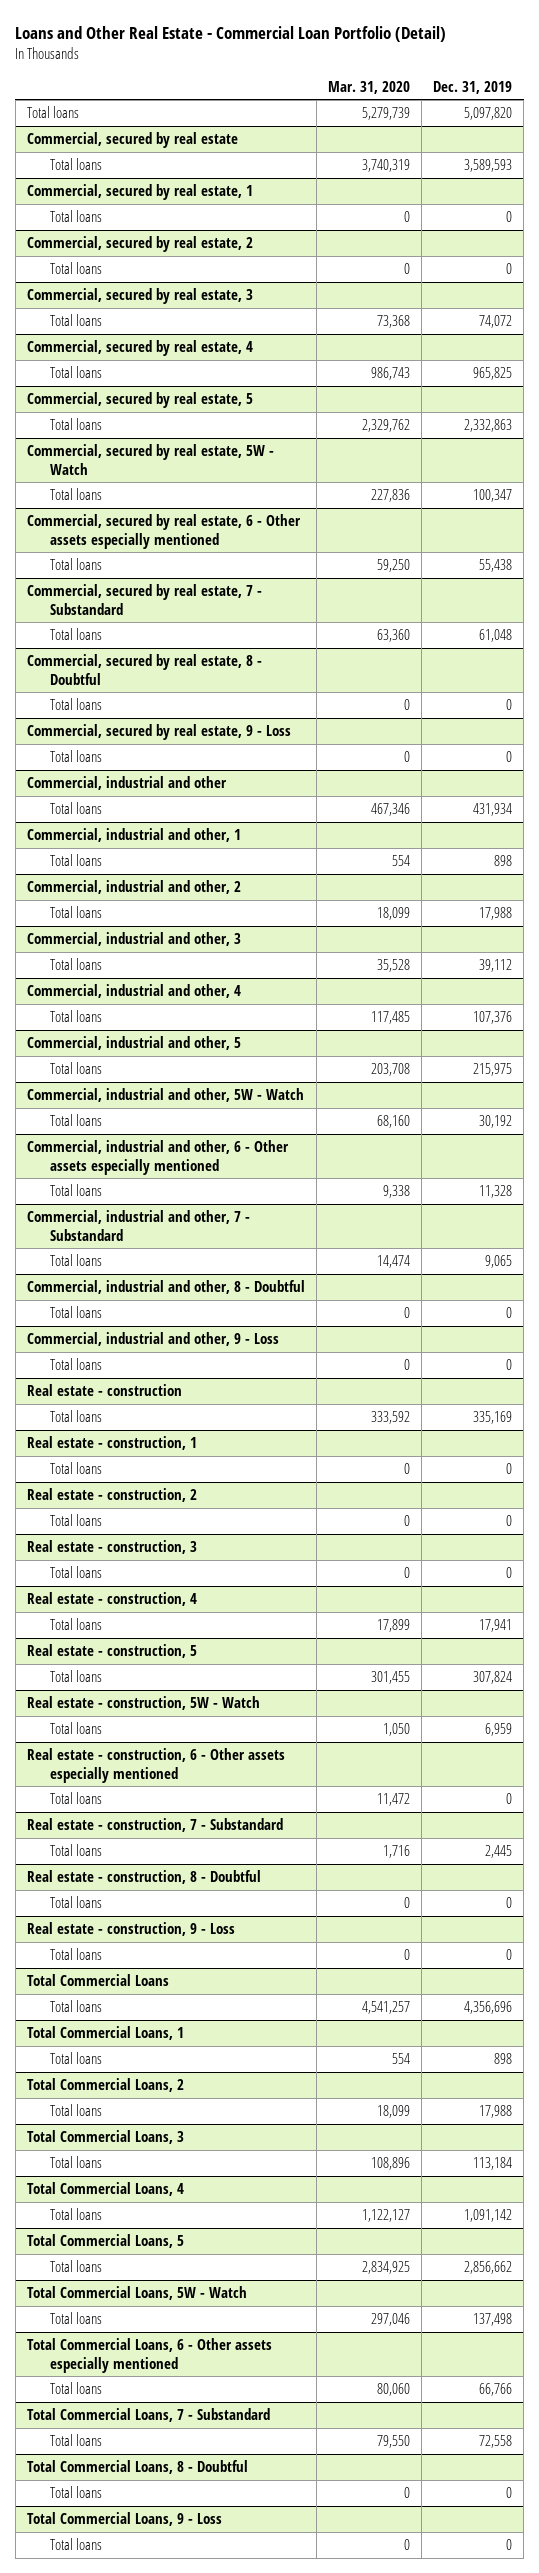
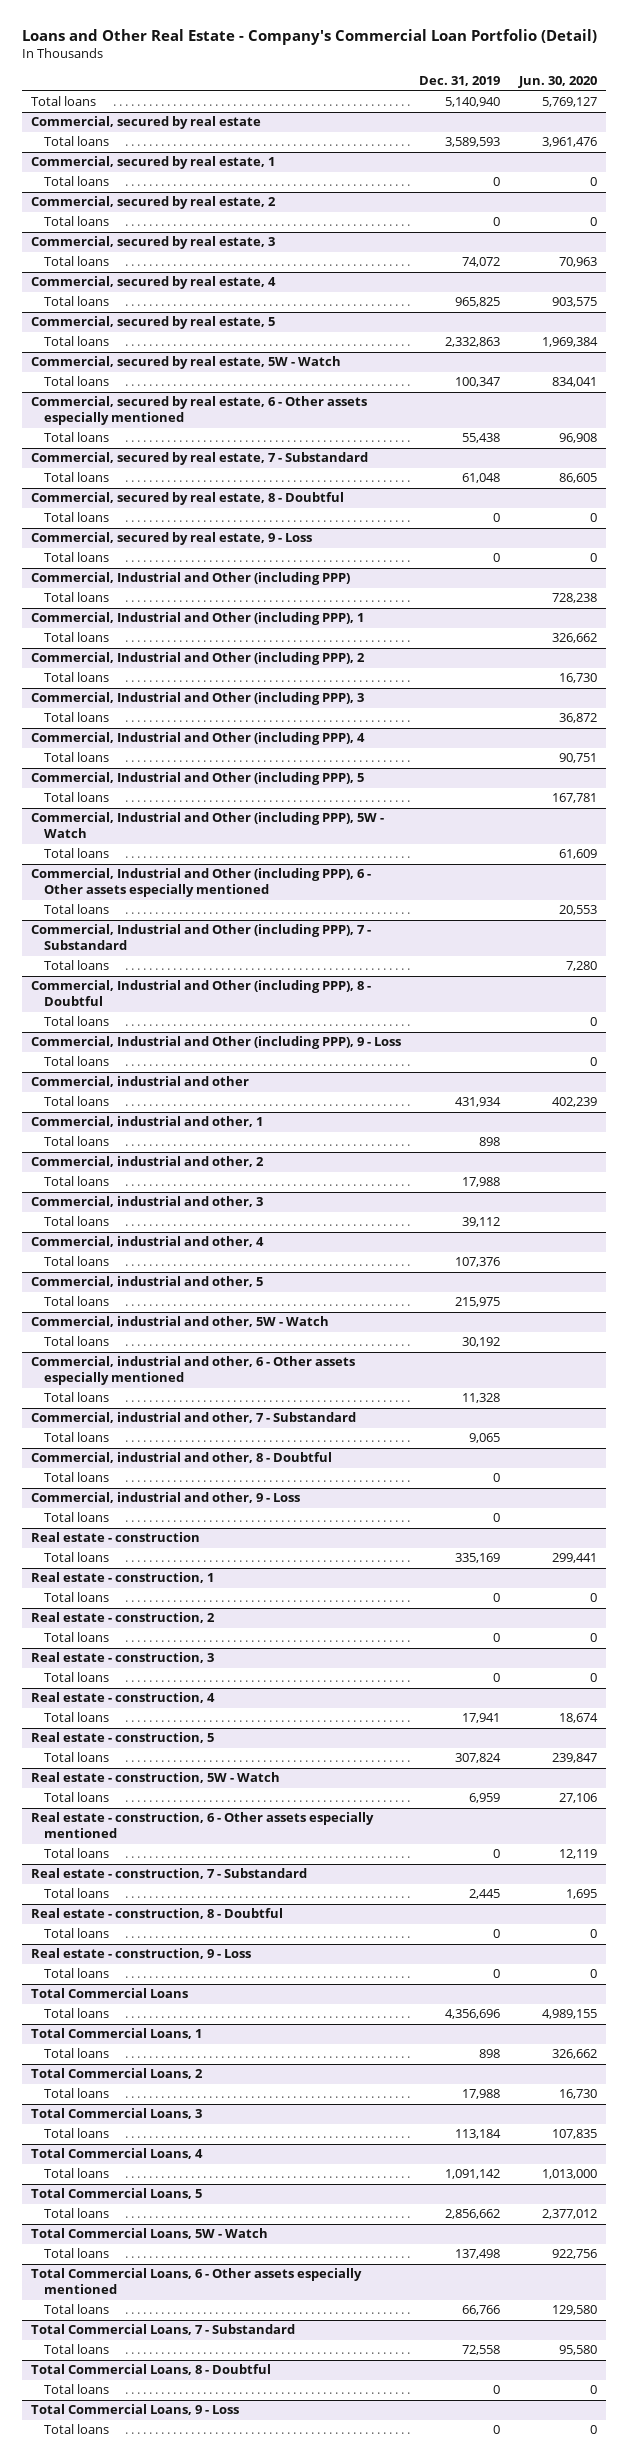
[15,25,447,42] Loans and Other Real Estate - Commercial Loan Portfolio (Detail) -> [21,29,597,46] Loans and Other Real Estate - Company's Commercial Loan Portfolio (Detail)
[327,80,410,94] Mar. 31, 2020 -> none
none -> [517,76,597,89] Jun. 30, 2020
[464,107,513,121] 5,097,820 -> [445,97,501,108] 5,140,940
none -> [30,572,350,586] Commercial, Industrial and Other (including PPP)
none -> [43,592,109,603] Total loans
none -> [30,612,364,626] Commercial, Industrial and Other (including PPP), 1
none -> [43,632,109,643] Total loans
none -> [30,652,365,666] Commercial, Industrial and Other (including PPP), 2
none -> [43,672,109,683] Total loans
none -> [30,692,364,706] Commercial, Industrial and Other (including PPP), 3
none -> [43,712,109,723] Total loans
none -> [30,732,365,746] Commercial, Industrial and Other (including PPP), 4
none -> [43,752,109,763] Total loans
none -> [30,772,364,786] Commercial, Industrial and Other (including PPP), 5
none -> [43,792,109,803] Total loans
none -> [30,812,384,839] Commercial, Industrial and Other (including PPP), 5W - Watch
none -> [43,848,109,859] Total loans
none -> [30,868,371,898] Commercial, Industrial and Other (including PPP), 6 - Other assets especially mentioned
none -> [43,904,109,915] Total loans
none -> [30,924,371,951] Commercial, Industrial and Other (including PPP), 7 - Substandard
none -> [43,960,109,971] Total loans
none -> [30,980,371,1007] Commercial, Industrial and Other (including PPP), 8 - Doubtful
none -> [43,1016,109,1027] Total loans
none -> [30,1036,401,1050] Commercial, Industrial and Other (including PPP), 9 - Loss
none -> [43,1056,109,1067] Total loans

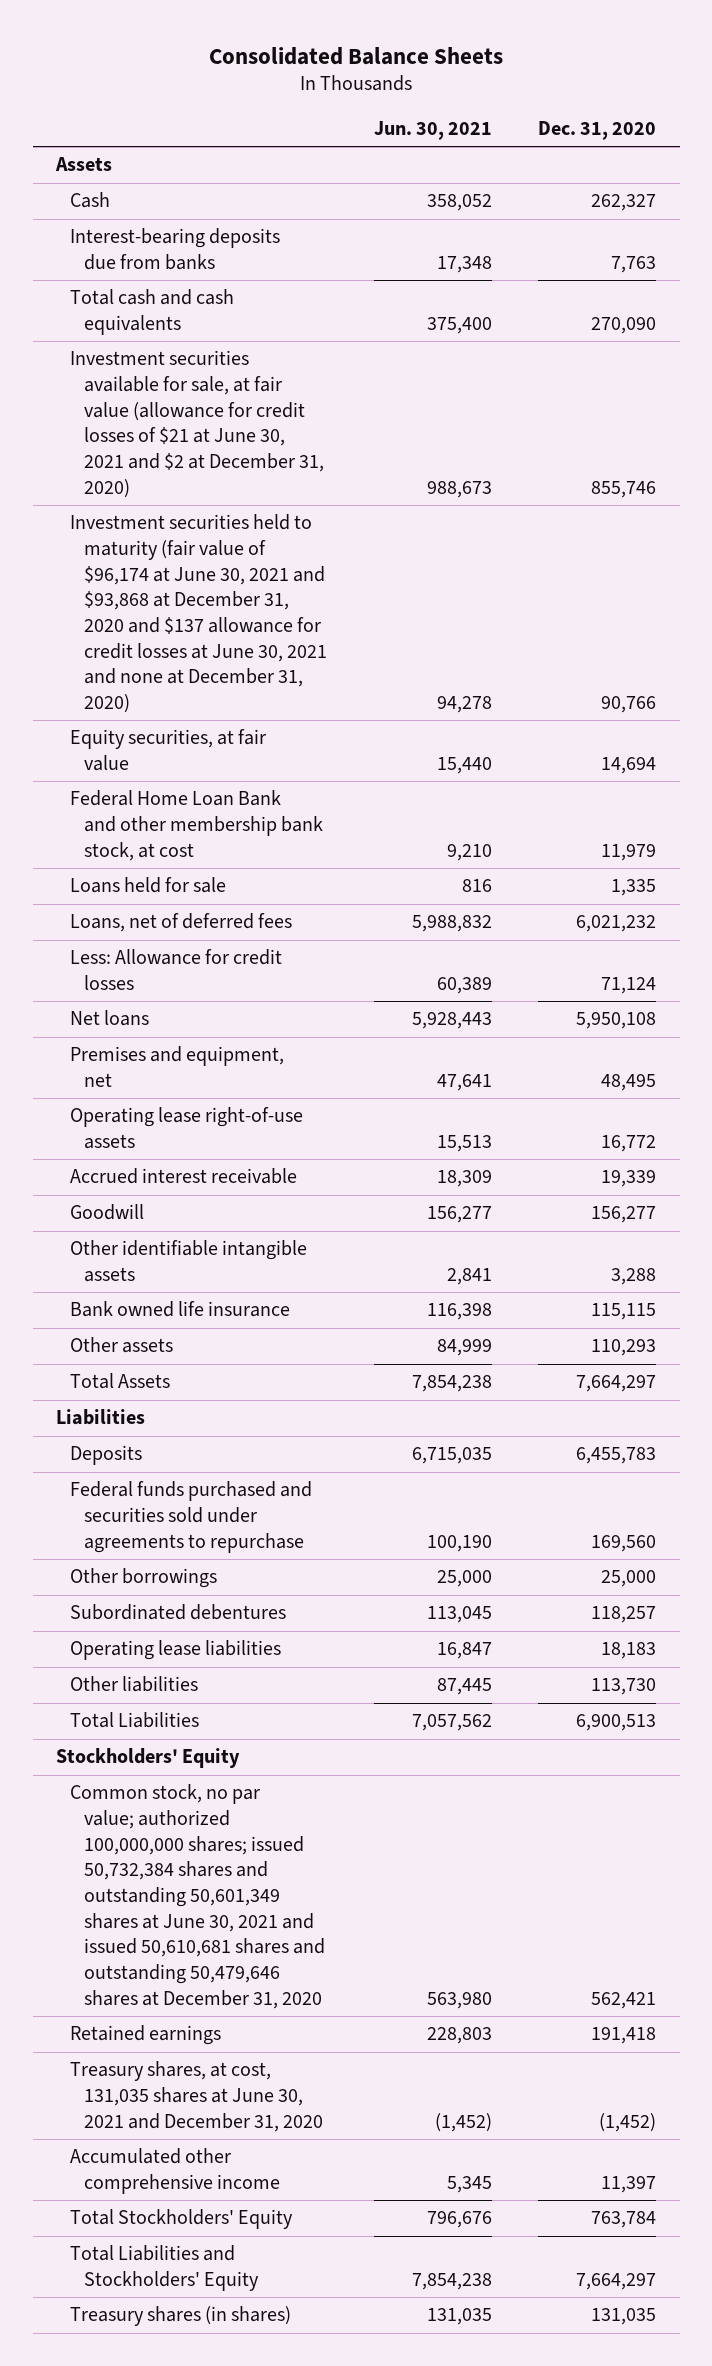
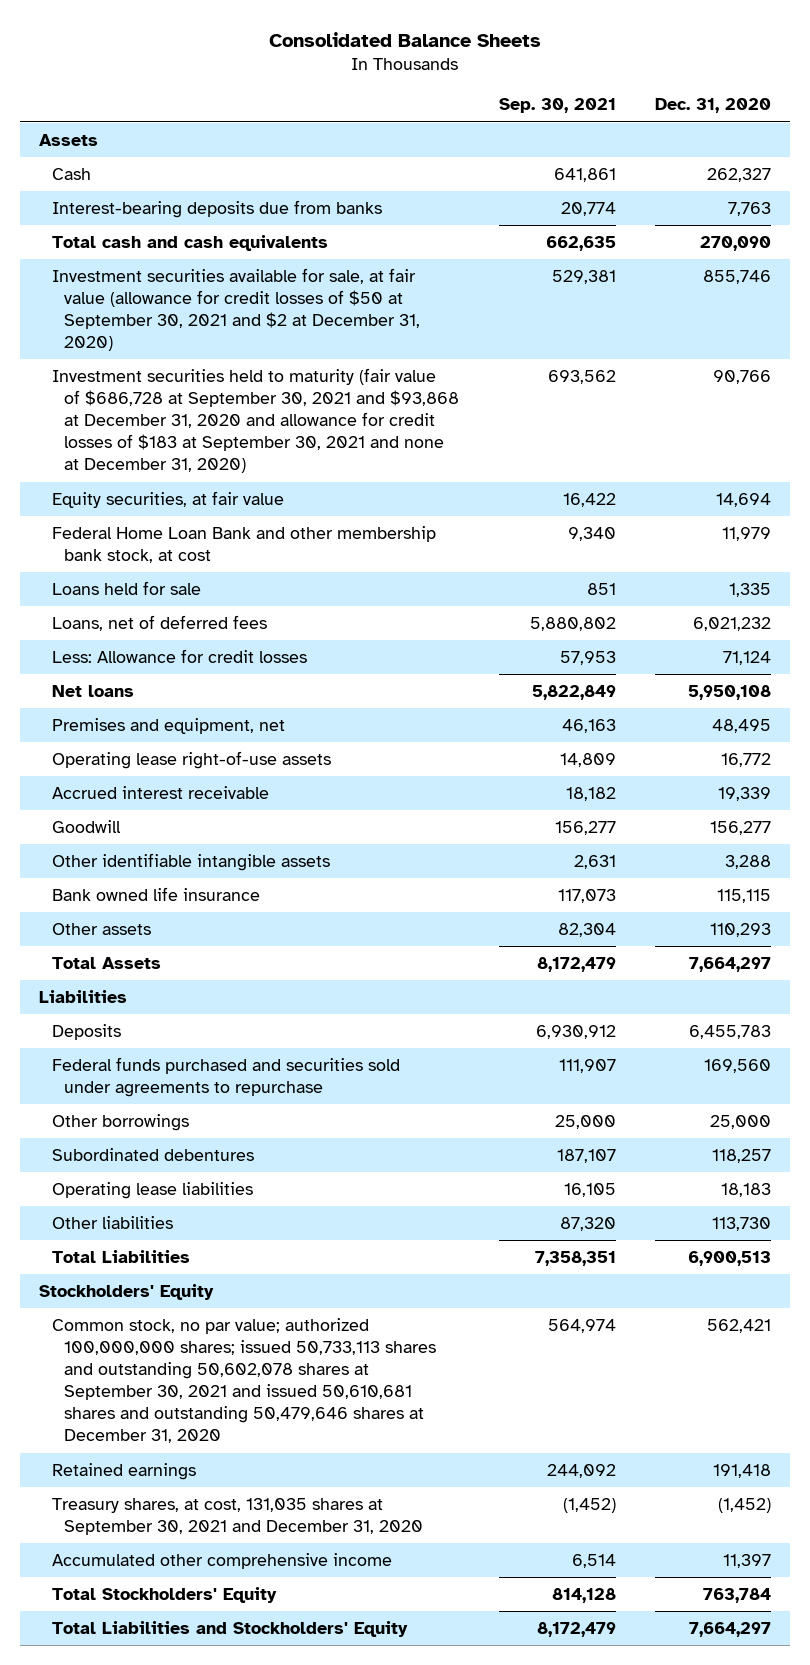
[373,120,492,140] Jun. 30, 2021 -> none
none -> [498,98,616,114] Sep. 30, 2021
[70,350,325,498] Investment securities available for sale, at fair value (allowance for credit losses of $21 at June 30, 2021 and $2 at December 31, 2020) -> [51,268,421,352] Investment securities available for sale, at fair value (allowance for credit losses of $50 at September 30, 2021 and $2 at December 31, 2020)
[70,514,328,713] Investment securities held to maturity (fair value of $96,174 at June 30, 2021 and $93,868 at December 31, 2020 and $137 allowance for credit losses at June 30, 2021 and none at December 31, 2020) -> [51,368,460,474] Investment securities held to maturity (fair value of $686,728 at September 30, 2021 and $93,868 at December 31, 2020 and allowance for credit losses of $183 at September 30, 2021 and none at December 31, 2020)
[70,1784,326,2009] Common stock, no par value; authorized 100,000,000 shares; issued 50,732,384 shares and outstanding 50,601,349 shares at June 30, 2021 and issued 50,610,681 shares and outstanding 50,479,646 shares at December 31, 2020 -> [51,1318,437,1444] Common stock, no par value; authorized 100,000,000 shares; issued 50,733,113 shares and outstanding 50,602,078 shares at September 30, 2021 and issued 50,610,681 shares and outstanding 50,479,646 shares at December 31, 2020
[70,2061,324,2132] Treasury shares, at cost, 131,035 shares at June 30, 2021 and December 31, 2020 -> [51,1498,424,1536] Treasury shares, at cost, 131,035 shares at September 30, 2021 and December 31, 2020
[70,2306,292,2327] Treasury shares (in shares) -> none

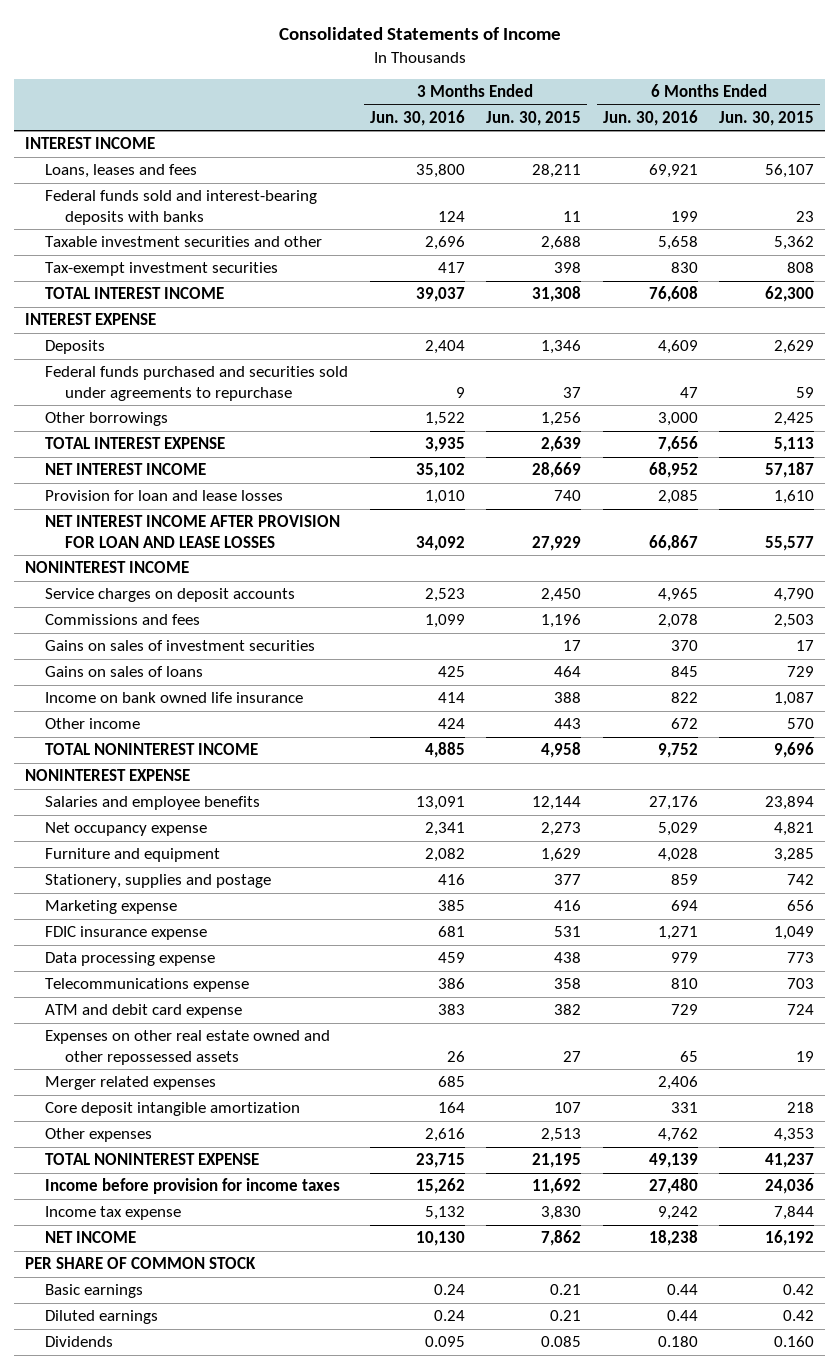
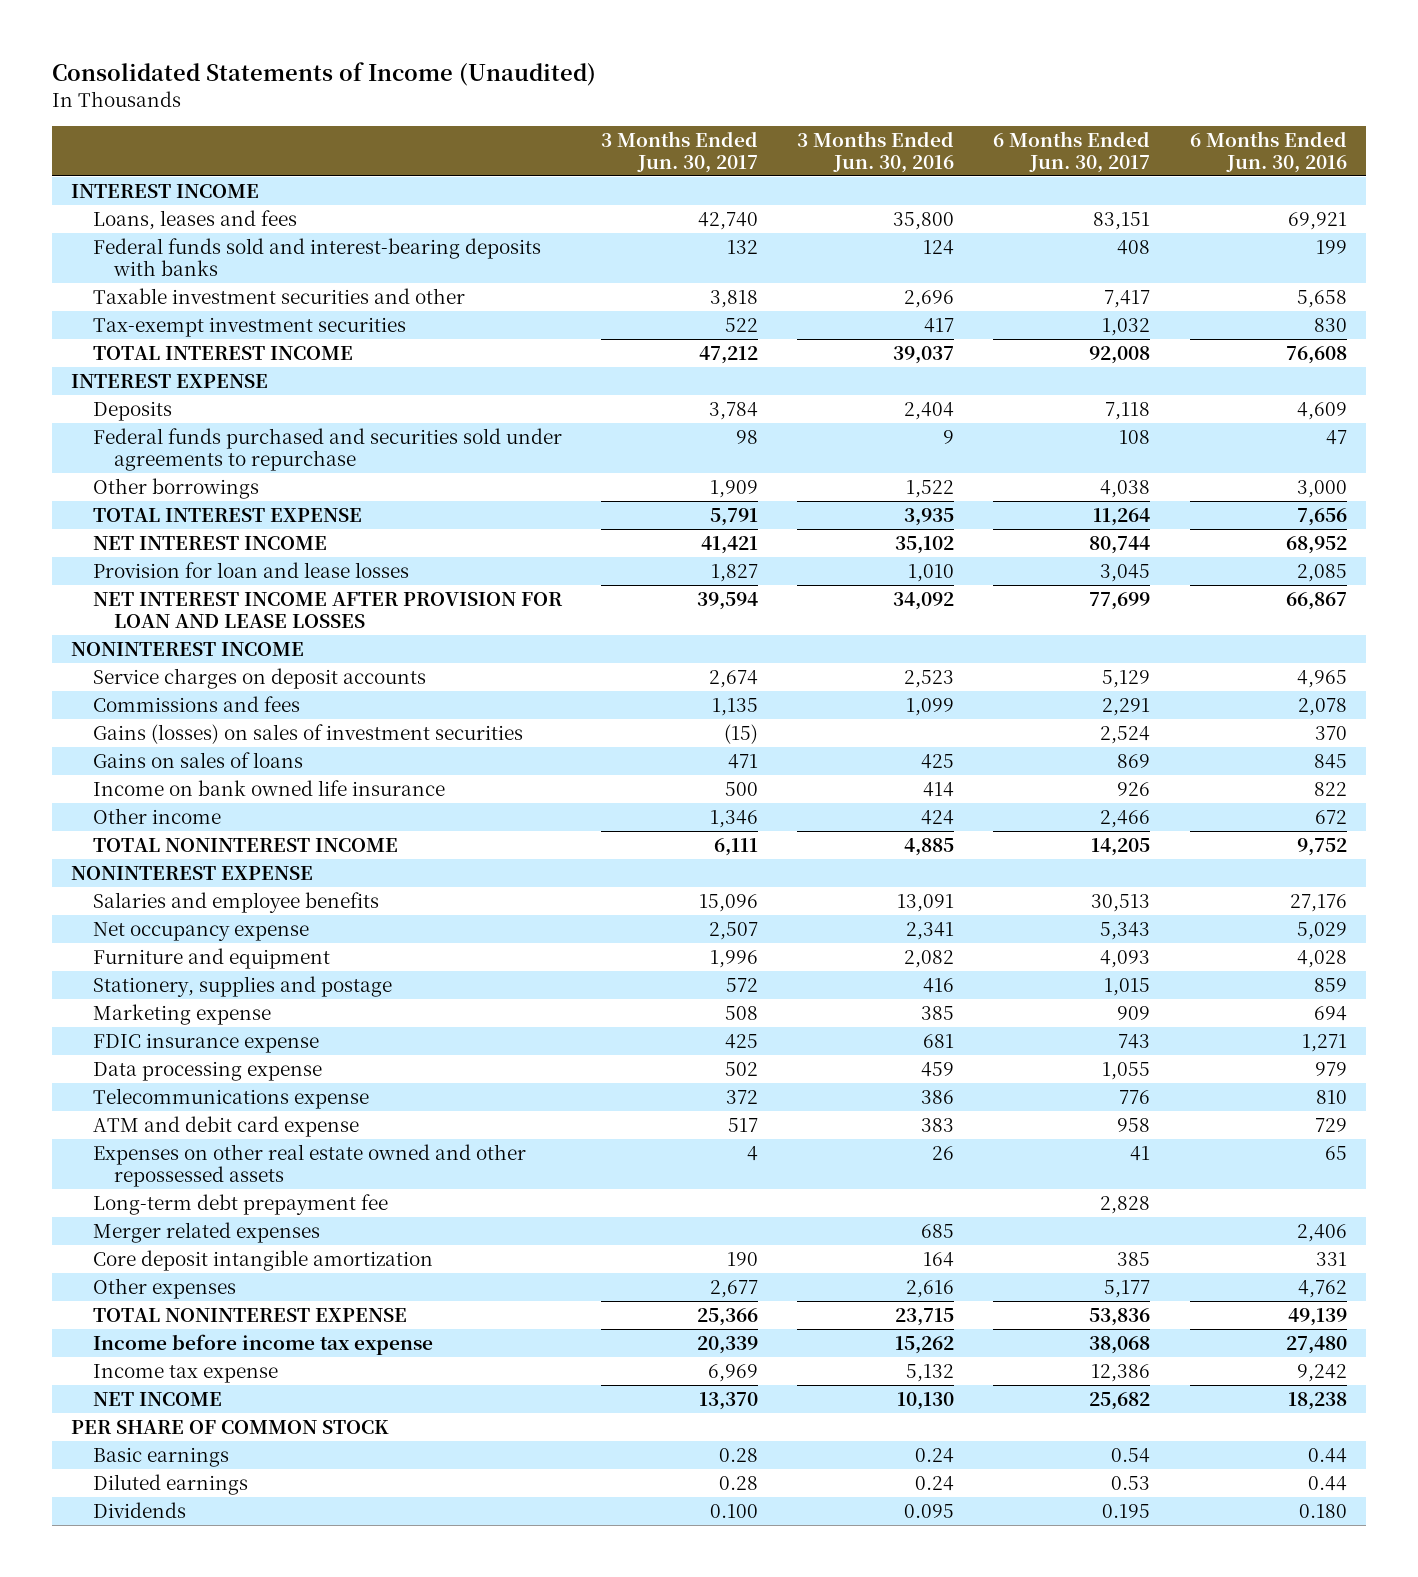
[278,27,561,41] Consolidated Statements of Income -> [51,62,596,87] Consolidated Statements of Income (Unaudited)
[486,110,582,126] Jun. 30, 2015 -> none
[719,110,815,126] Jun. 30, 2015 -> none
none -> [600,130,758,173] 3 Months Ended Jun. 30, 2017
none -> [993,130,1151,173] 6 Months Ended Jun. 30, 2017
[44,640,315,652] Gains on sales of investment securities -> [92,724,523,745] Gains (losses) on sales of investment securities
none -> [92,1194,388,1216] Long-term debt prepayment fee
[44,1178,340,1195] Income before provision for income taxes -> [92,1334,433,1356] Income before income tax expense

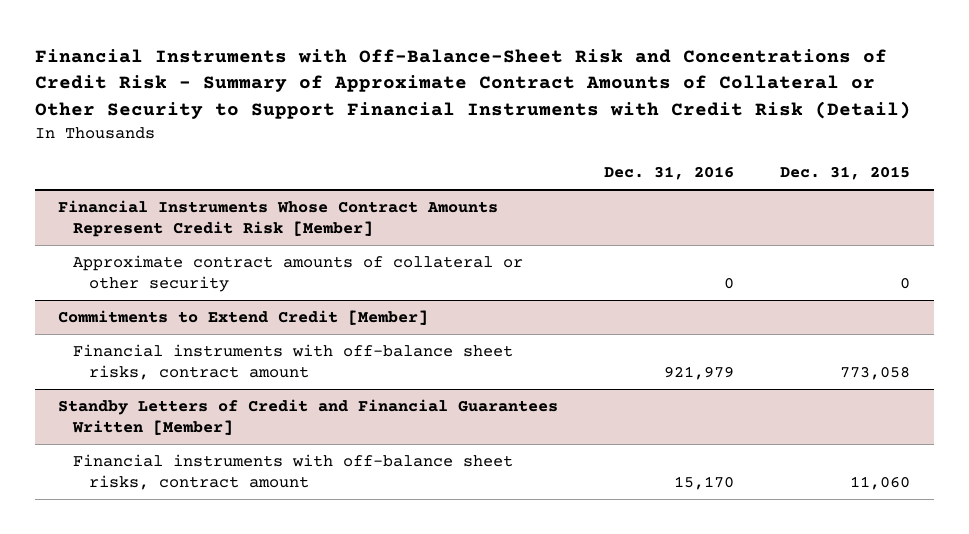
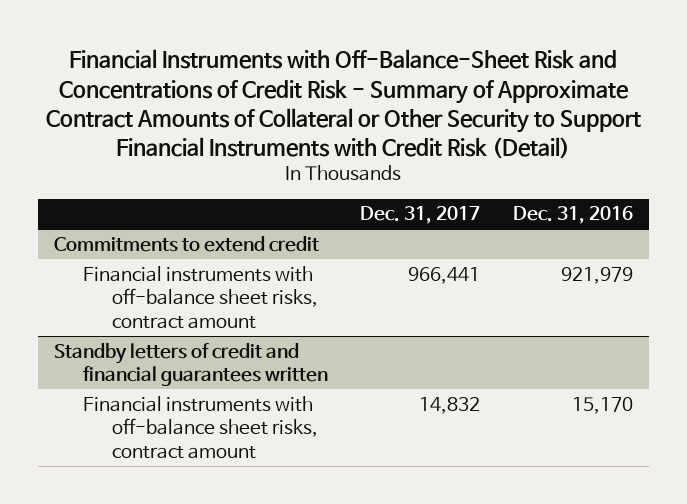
[780,166,911,181] Dec. 31, 2015 -> none
none -> [360,206,481,225] Dec. 31, 2017
[58,199,499,238] Financial Instruments Whose Contract Amounts Represent Credit Risk [Member] -> none
[73,254,524,293] Approximate contract amounts of collateral or other security -> none
[58,309,429,325] Commitments to Extend Credit [Member] -> [54,235,320,252] Commitments to extend credit
[58,398,559,436] Standby Letters of Credit and Financial Guarantees Written [Member] -> [54,342,329,387] Standby letters of credit and financial guarantees written

